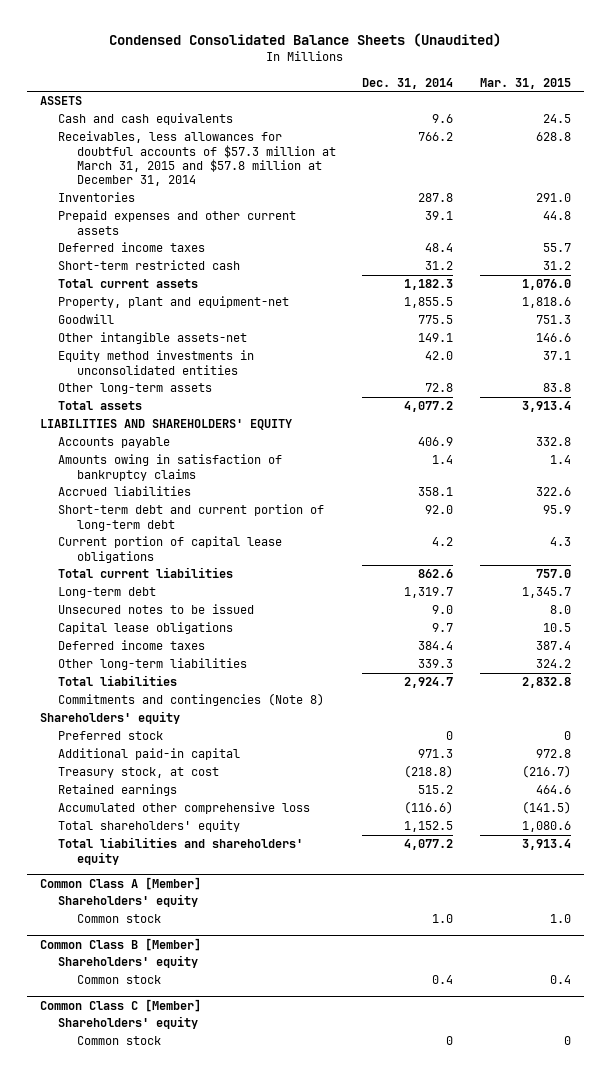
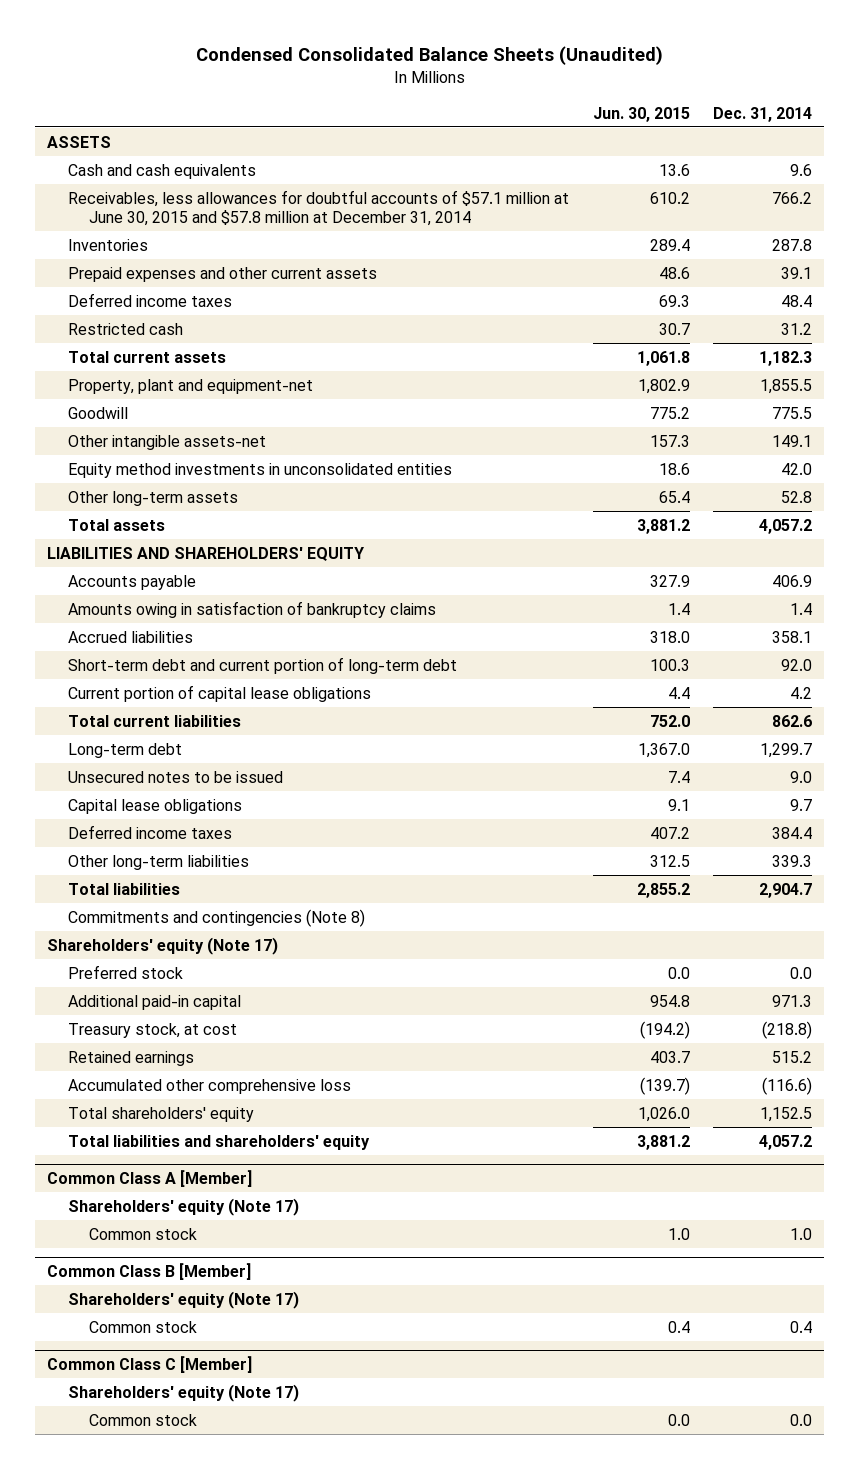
[479,77,571,89] Mar. 31, 2015 -> none
none -> [592,106,690,122] Jun. 30, 2015
[58,131,336,187] Receivables, less allowances for doubtful accounts of $57.3 million at March 31, 2015 and $57.8 million at December 31, 2014 -> [67,189,569,226] Receivables, less allowances for doubtful accounts of $57.1 million at June 30, 2015 and $57.8 million at December 31, 2014
[58,260,241,271] Short-term restricted cash -> [67,322,183,335] Restricted cash
[425,383,454,393] 72.8 -> [781,490,813,503] 52.8
[404,401,454,413] 4,077.2 -> [759,518,813,534] 4,057.2
[404,587,454,599] 1,319.7 -> [760,742,813,758] 1,299.7
[404,677,454,689] 2,924.7 -> [759,882,813,898] 2,904.7
[40,711,181,725] Shareholders' equity -> [47,936,279,955] Shareholders' equity (Note 17)
[446,731,454,741] 0 -> [790,966,813,979] 0.0
[404,839,454,851] 4,077.2 -> [759,1134,813,1150] 4,057.2
[58,894,199,908] Shareholders' equity -> [67,1197,299,1216] Shareholders' equity (Note 17)
[58,955,199,969] Shareholders' equity -> [67,1290,299,1309] Shareholders' equity (Note 17)
[58,1016,199,1030] Shareholders' equity -> [67,1383,299,1402] Shareholders' equity (Note 17)
[446,1036,454,1046] 0 -> [790,1413,813,1426] 0.0

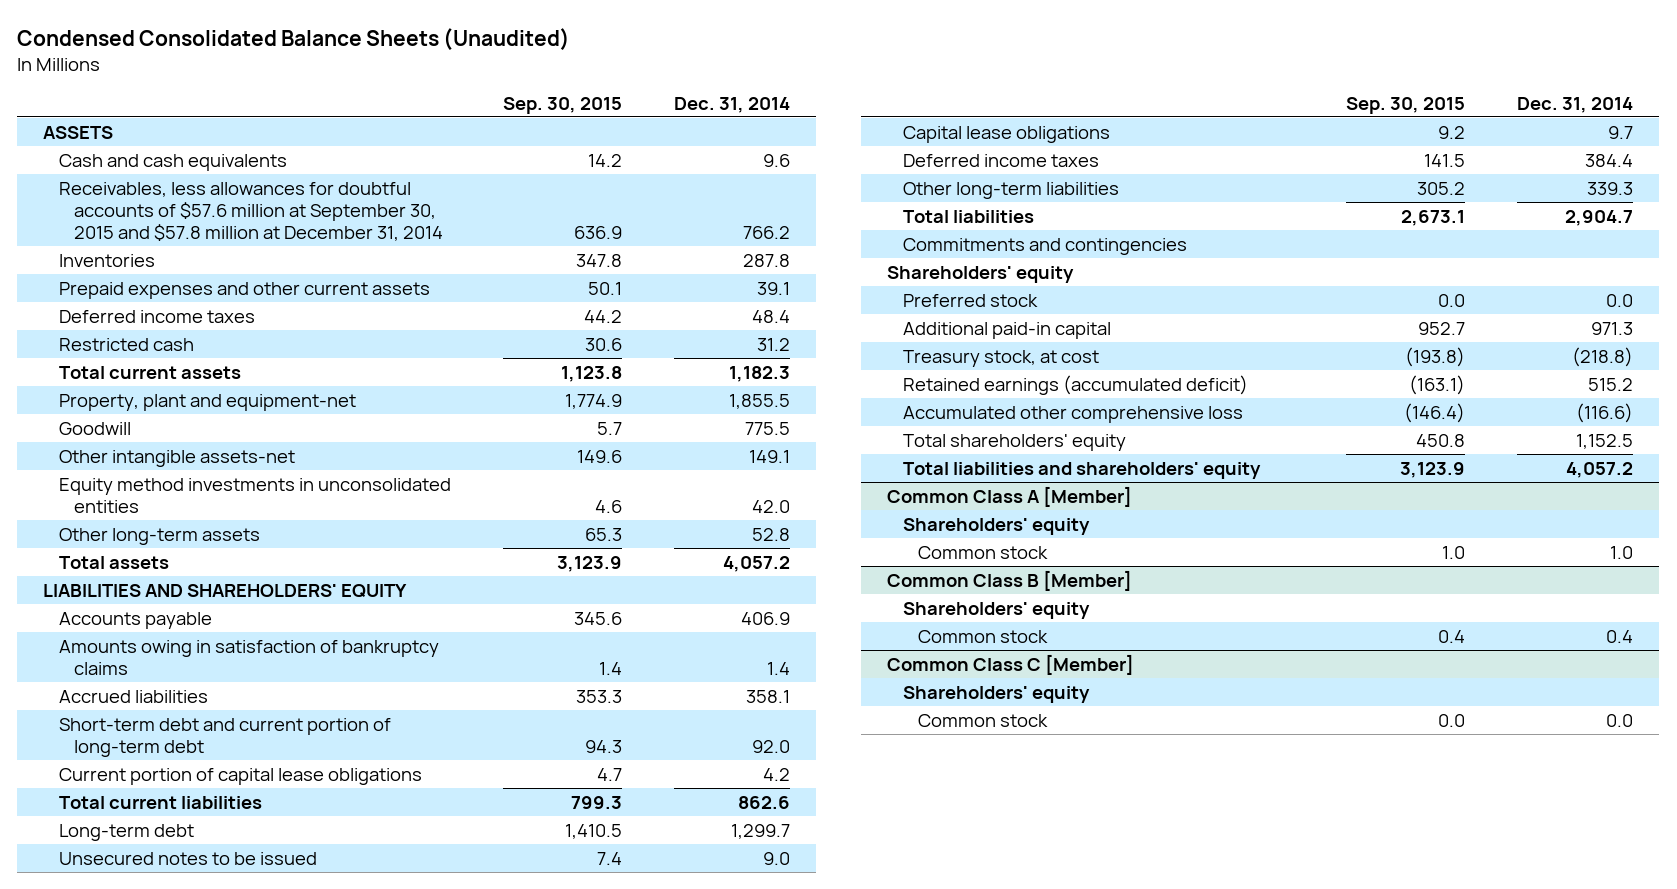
[592,106,690,122] Jun. 30, 2015 -> none
none -> [502,96,622,114] Sep. 30, 2015
[67,189,569,226] Receivables, less allowances for doubtful accounts of $57.1 million at June 30, 2015 and $57.8 million at December 31, 2014 -> [58,181,443,241] Receivables, less allowances for doubtful accounts of $57.6 million at September 30, 2015 and $57.8 million at December 31, 2014
[67,908,365,927] Commitments and contingencies (Note 8) -> [902,237,1187,255] Commitments and contingencies
[47,936,279,955] Shareholders' equity (Note 17) -> [887,265,1075,283] Shareholders' equity
[67,1050,194,1066] Retained earnings -> [902,374,1248,395] Retained earnings (accumulated deficit)
[67,1197,299,1216] Shareholders' equity (Note 17) -> [902,517,1090,535] Shareholders' equity
[67,1290,299,1309] Shareholders' equity (Note 17) -> [902,601,1090,619] Shareholders' equity
[67,1383,299,1402] Shareholders' equity (Note 17) -> [902,685,1090,703] Shareholders' equity

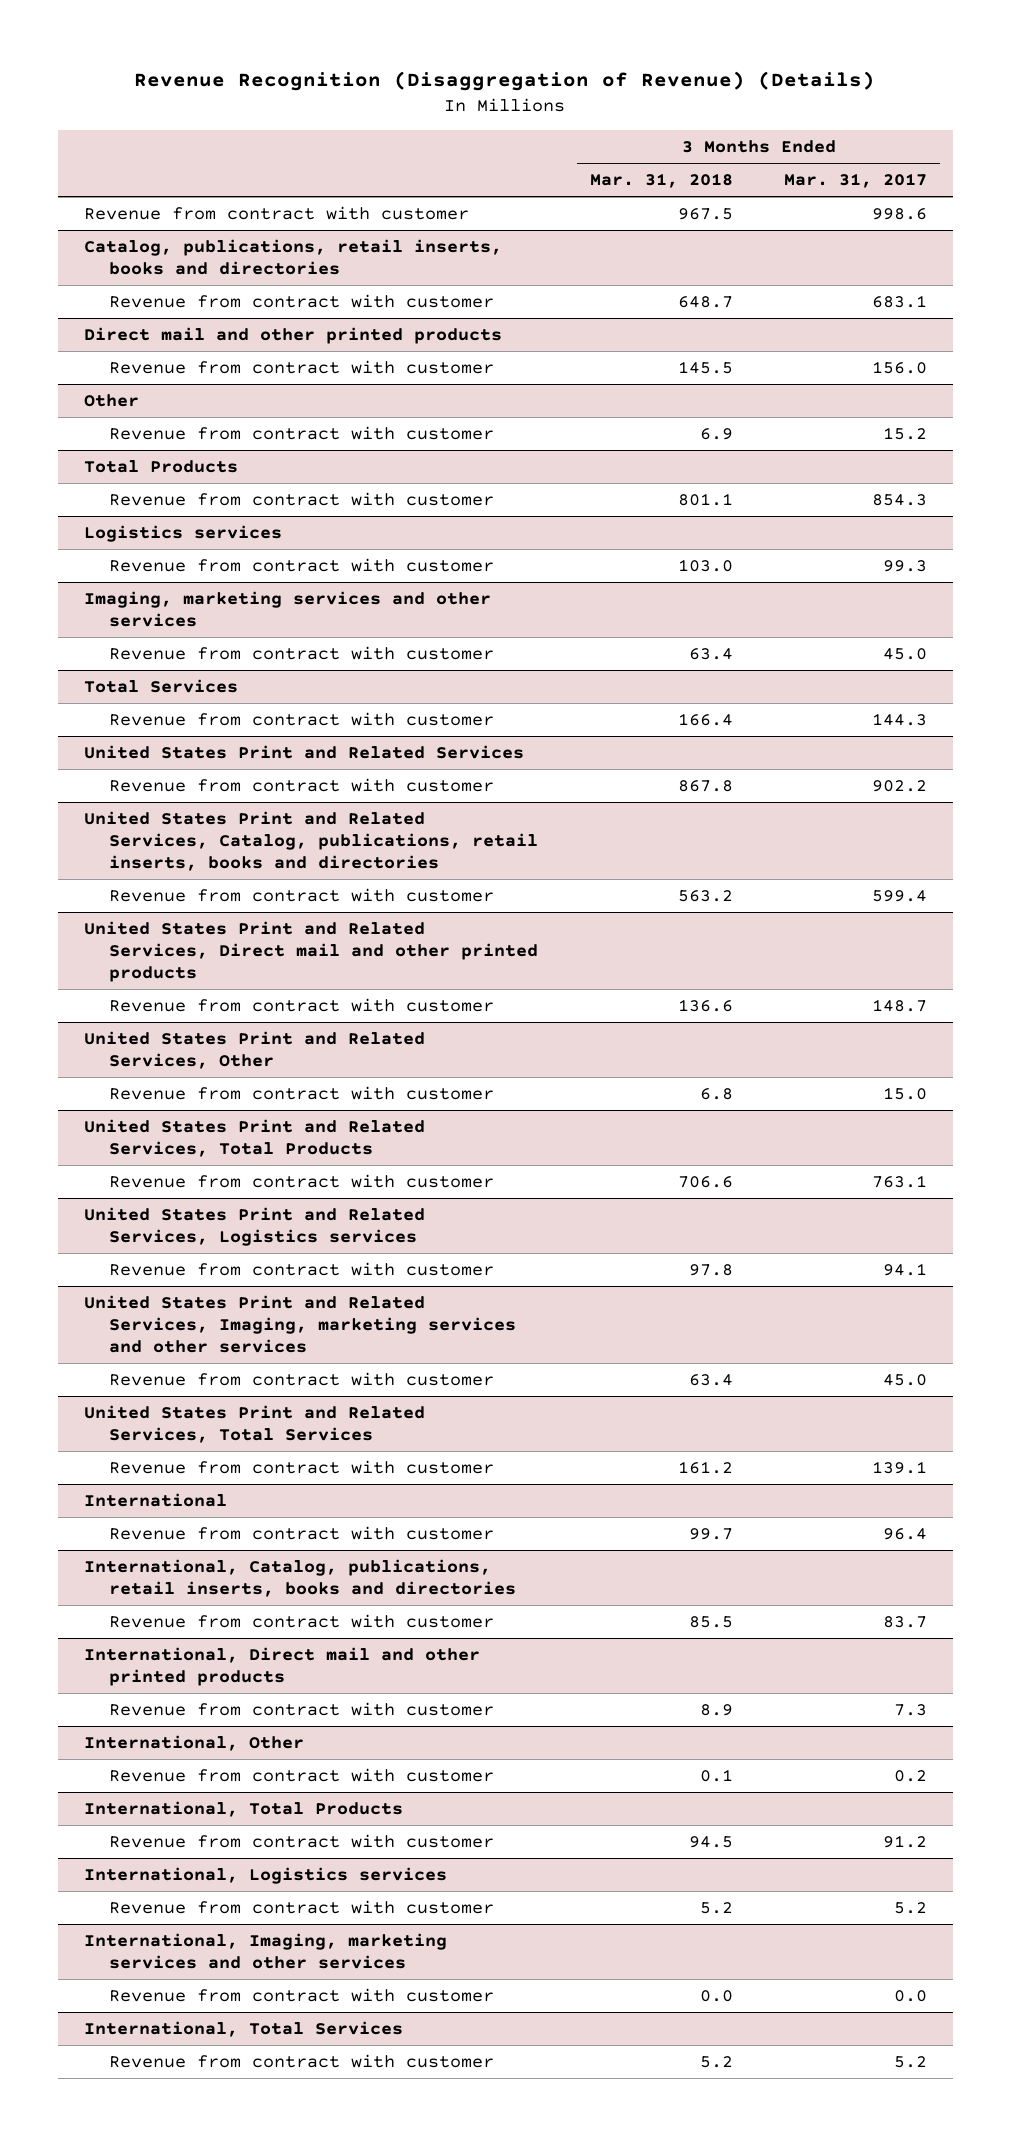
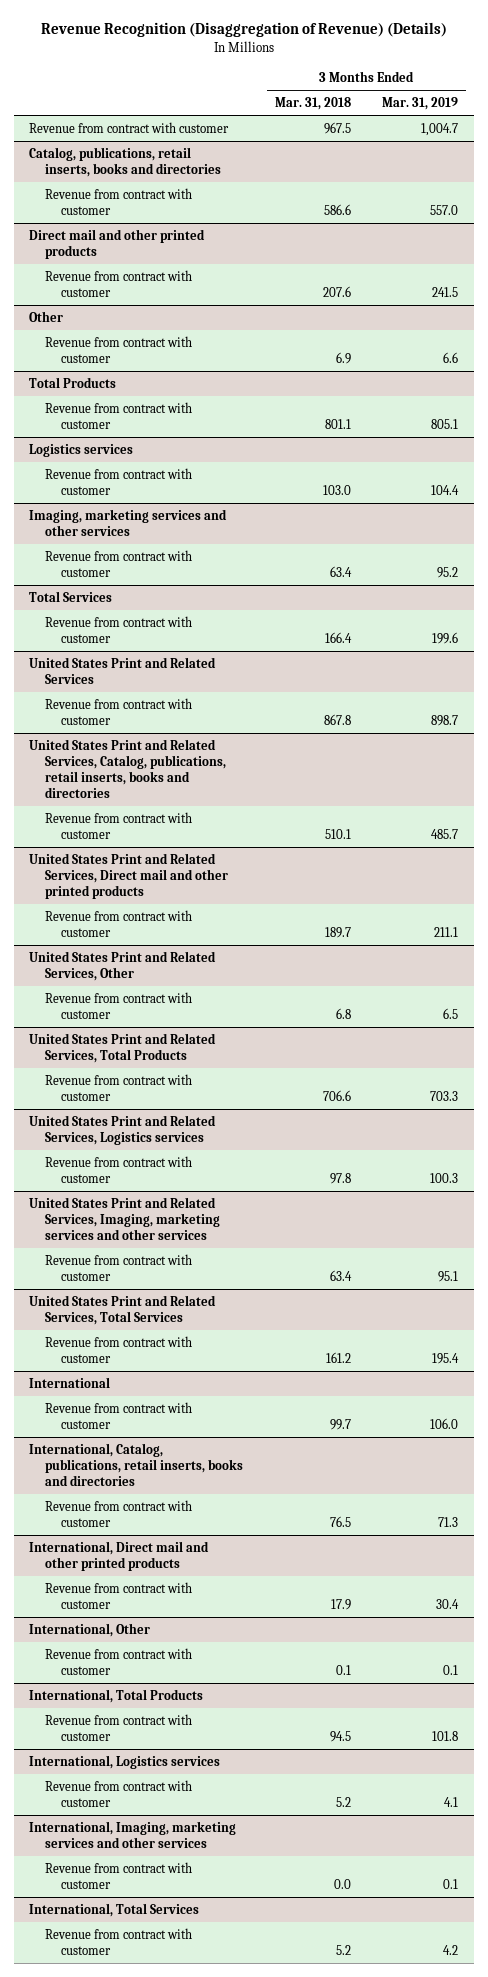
[784,173,928,189] Mar. 31, 2017 -> none
none -> [382,97,459,111] Mar. 31, 2019
[677,296,733,309] 648.7 -> [323,204,351,216] 586.6
[677,361,733,375] 145.5 -> [322,286,351,298] 207.6
[677,890,733,903] 563.2 -> [324,829,351,840] 510.1
[677,999,733,1013] 136.6 -> [324,927,351,939] 189.7
[688,1616,733,1629] 85.5 -> [329,1516,351,1528] 76.5
[699,1704,733,1717] 8.9 -> [330,1599,351,1611] 17.9

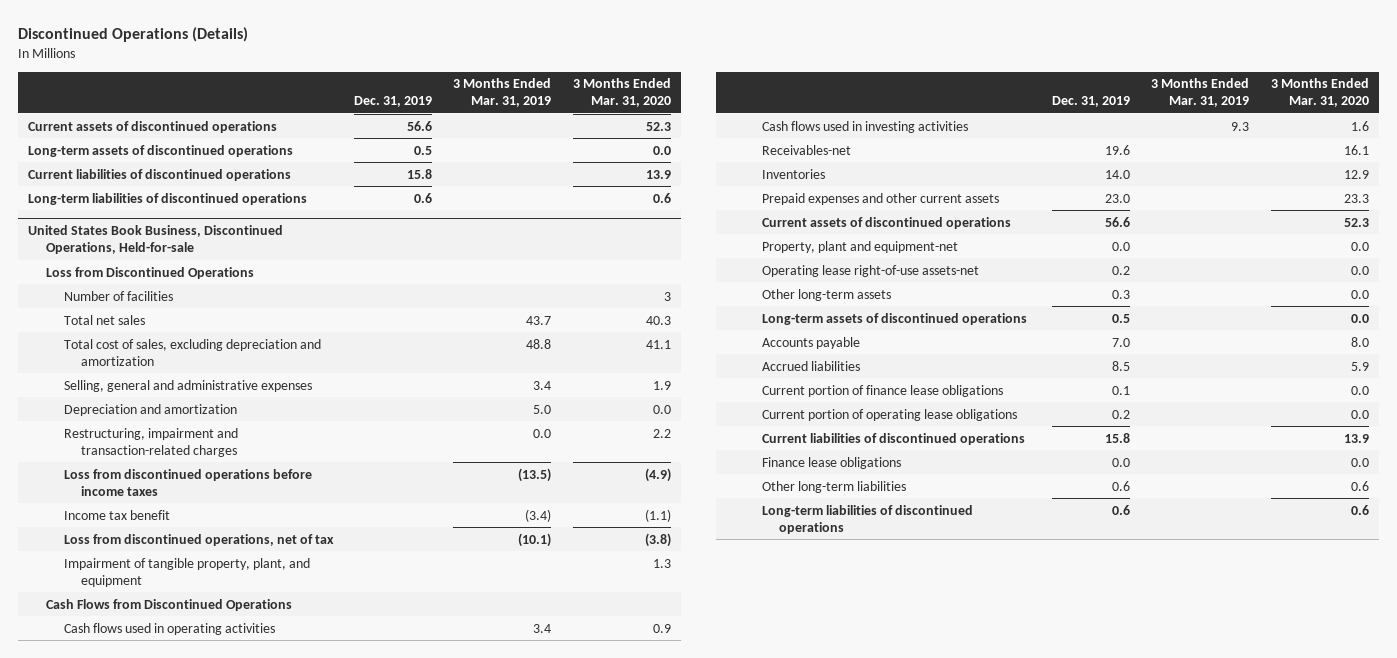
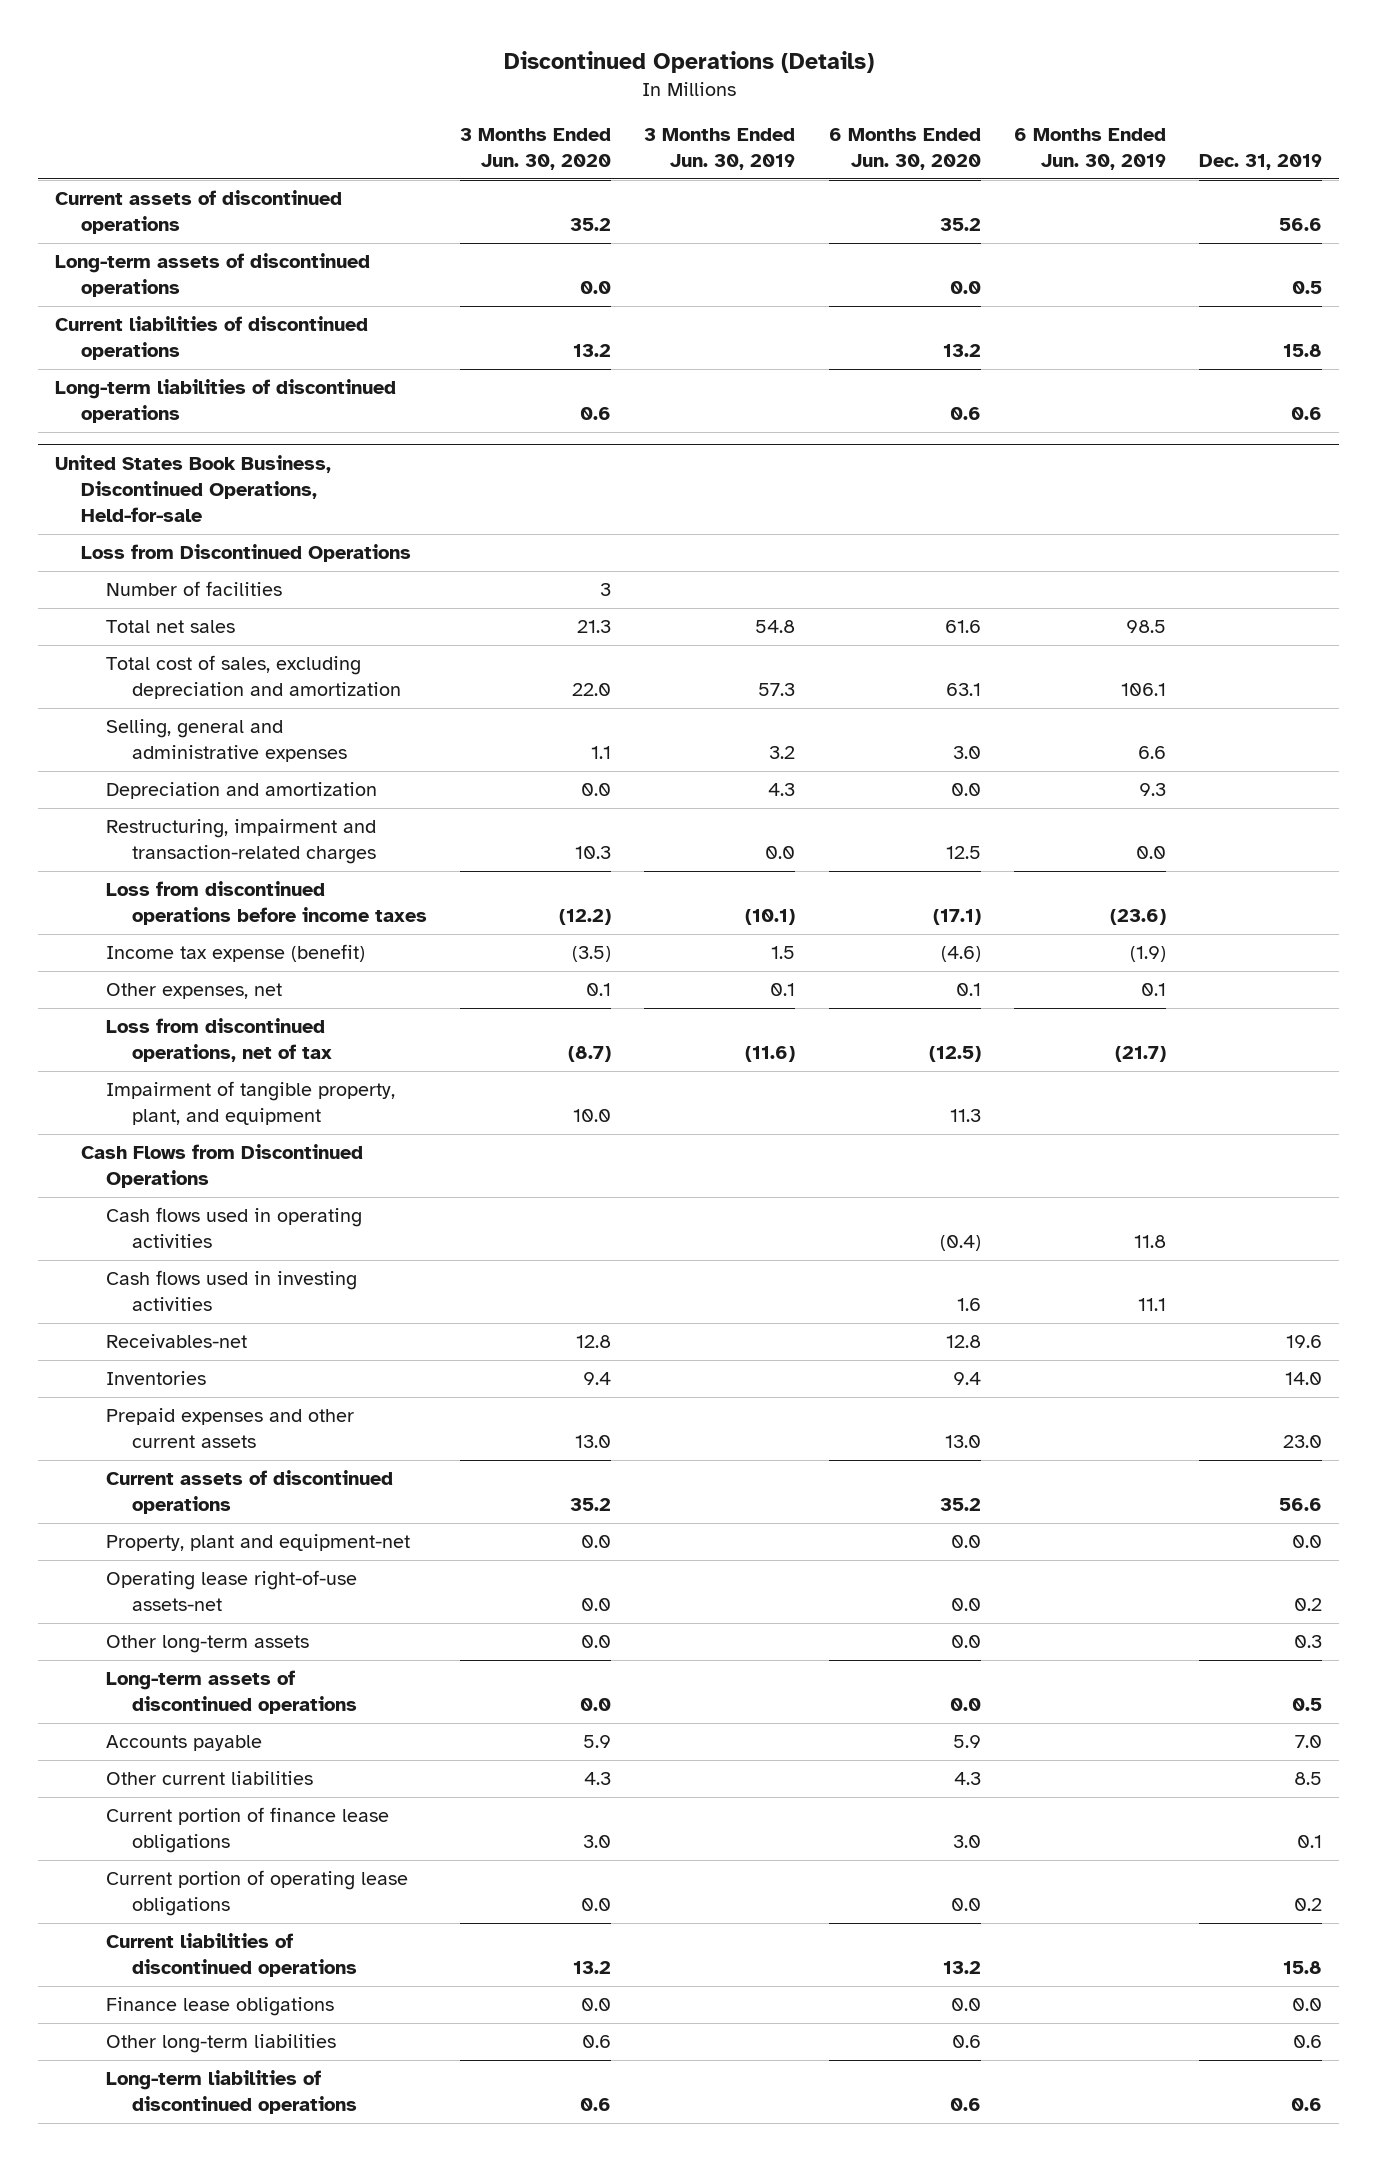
[453,78,552,108] 3 Months Ended Mar. 31, 2019 -> none
[572,78,671,108] 3 Months Ended Mar. 31, 2020 -> none
none -> [460,127,612,170] 3 Months Ended Jun. 30, 2020
none -> [644,127,796,170] 3 Months Ended Jun. 30, 2019
none -> [828,127,981,170] 6 Months Ended Jun. 30, 2020
none -> [1014,127,1167,170] 6 Months Ended Jun. 30, 2019
[63,509,170,520] Income tax benefit -> [106,944,366,963] Income tax expense (benefit)
none -> [106,983,283,1000] Other expenses, net
[761,360,860,371] Accrued liabilities -> [106,1771,314,1786] Other current liabilities

